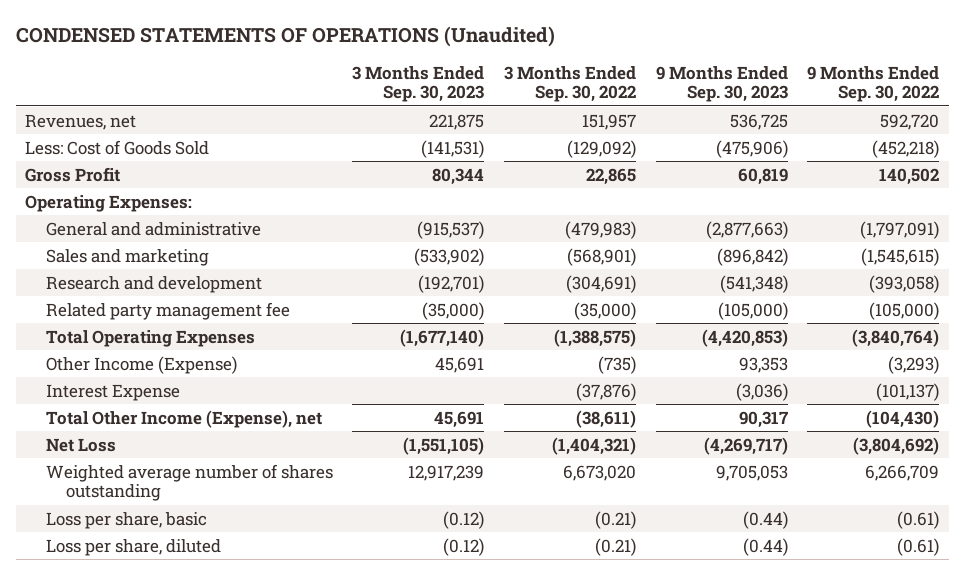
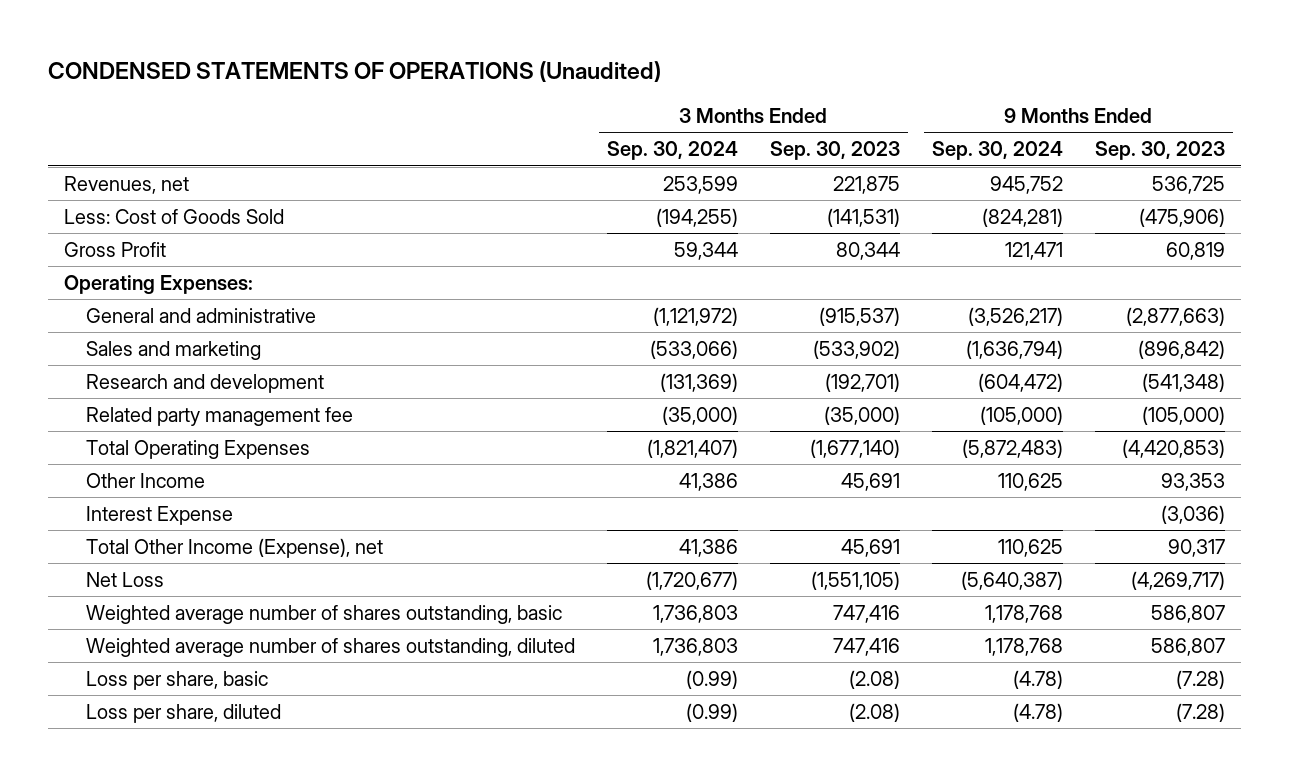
[503,65,636,103] 3 Months Ended Sep. 30, 2022 -> none
[807,65,940,103] 9 Months Ended Sep. 30, 2022 -> none
none -> [606,141,738,161] Sep. 30, 2024
none -> [931,141,1063,161] Sep. 30, 2024
[45,355,237,374] Other Income (Expense) -> [85,472,205,488] Other Income
[45,463,333,502] Weighted average number of shares outstanding -> [85,604,562,624] Weighted average number of shares outstanding, basic
[408,464,485,481] 12,917,239 -> [832,604,900,623] 747,416
[715,464,788,481] 9,705,053 -> [1150,604,1225,623] 586,807
none -> [85,637,575,657] Weighted average number of shares outstanding, diluted
[443,510,485,529] (0.12) -> [848,669,900,689] (2.08)
[742,510,788,529] (0.44) -> [1175,669,1225,689] (7.28)
[443,537,485,556] (0.12) -> [848,702,900,722] (2.08)
[742,537,788,556] (0.44) -> [1175,702,1225,722] (7.28)

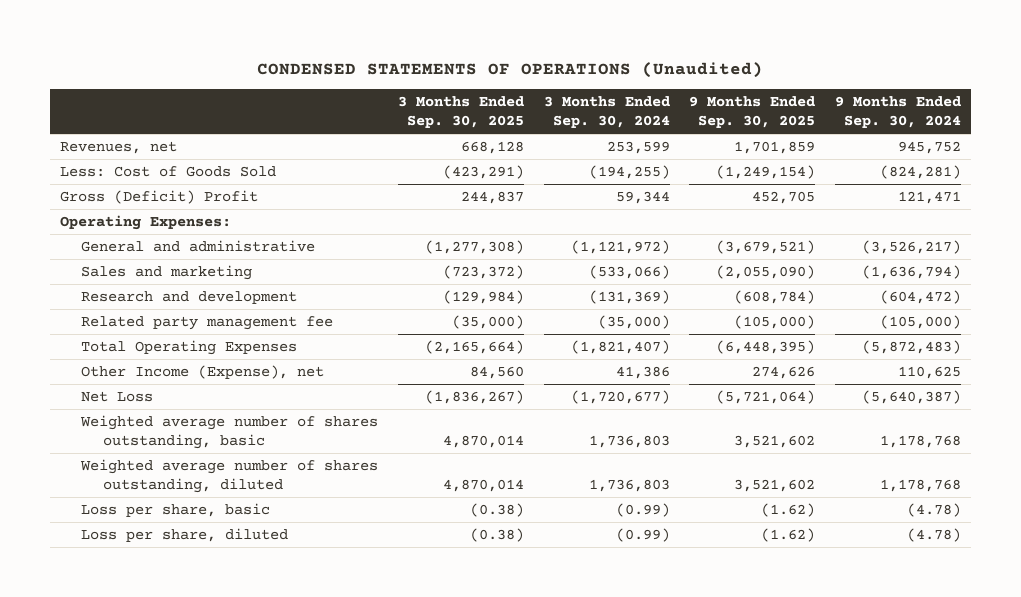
[769,141,900,161] Sep. 30, 2023 -> none
[1094,141,1225,161] Sep. 30, 2023 -> none
none -> [397,96,524,129] 3 Months Ended Sep. 30, 2025
none -> [689,96,816,129] 9 Months Ended Sep. 30, 2025
[64,241,167,257] Gross Profit -> [59,189,258,204] Gross (Deficit) Profit
[85,472,205,488] Other Income -> none
[85,505,233,525] Interest Expense -> none
[85,537,383,558] Total Other Income (Expense), net -> [81,364,325,379] Other Income (Expense), net

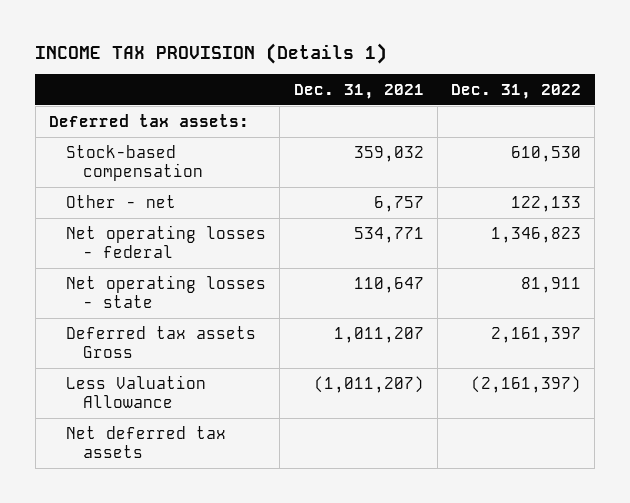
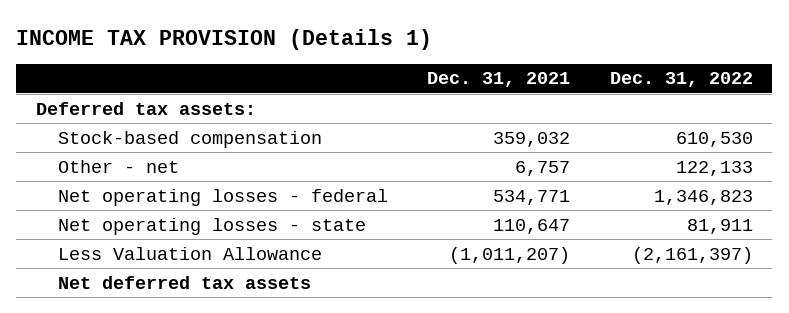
[65,325,256,358] Deferred tax assets Gross -> none

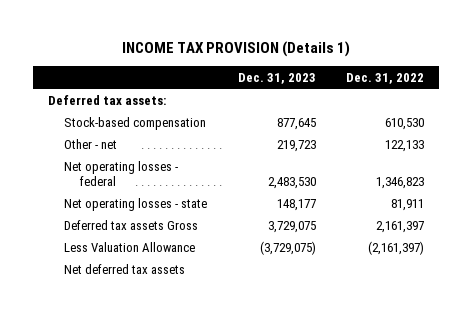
[427,72,571,88] Dec. 31, 2021 -> none
none -> [237,72,316,84] Dec. 31, 2023
none -> [64,219,199,230] Deferred tax assets Gross

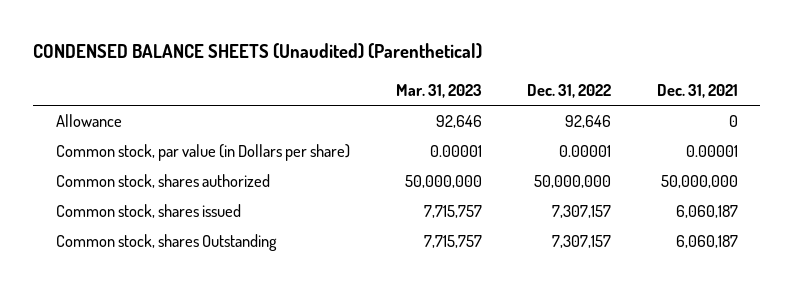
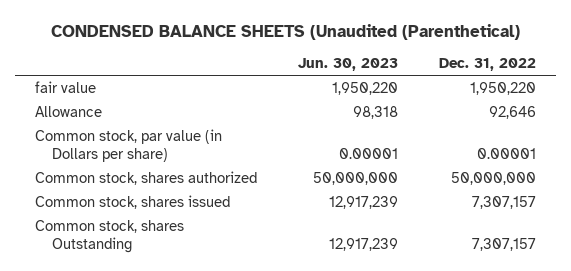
[33,43,483,60] CONDENSED BALANCE SHEETS (Unaudited) (Parenthetical) -> [50,24,520,41] CONDENSED BALANCE SHEETS (Unaudited (Parenthetical)
[395,83,482,98] Mar. 31, 2023 -> none
[656,83,738,98] Dec. 31, 2021 -> none
none -> [298,58,399,72] Jun. 30, 2023
none -> [35,80,97,93] fair value

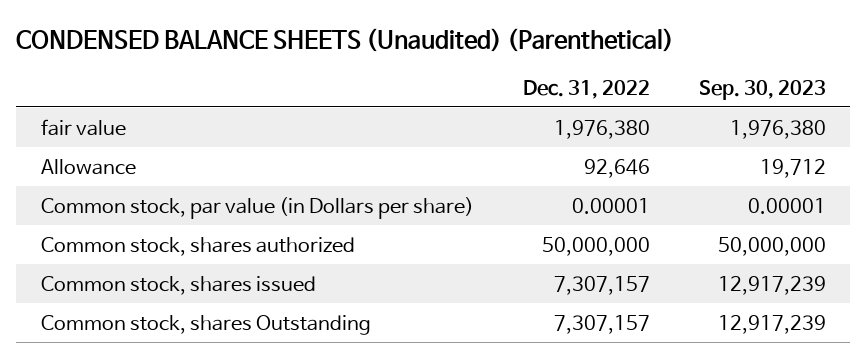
[50,24,520,41] CONDENSED BALANCE SHEETS (Unaudited (Parenthetical) -> [16,27,675,52] CONDENSED BALANCE SHEETS (Unaudited) (Parenthetical)
[298,58,399,72] Jun. 30, 2023 -> none
none -> [698,79,826,100] Sep. 30, 2023
[469,81,536,95] 1,950,220 -> [553,119,650,139] 1,976,380

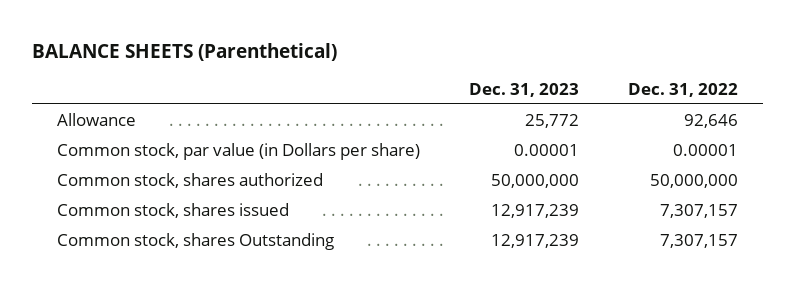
[16,27,675,52] CONDENSED BALANCE SHEETS (Unaudited) (Parenthetical) -> [32,42,338,61] BALANCE SHEETS (Parenthetical)
[698,79,826,100] Sep. 30, 2023 -> none
none -> [469,82,580,97] Dec. 31, 2023
[40,118,126,136] fair value -> none

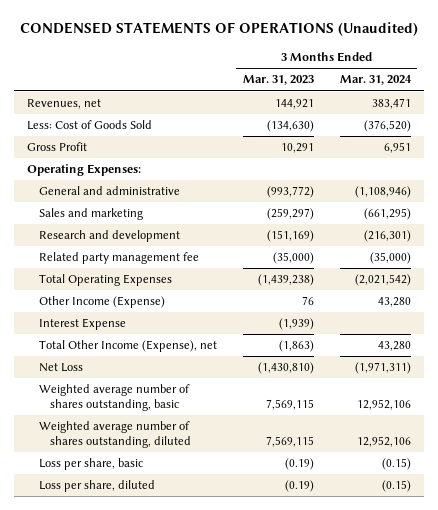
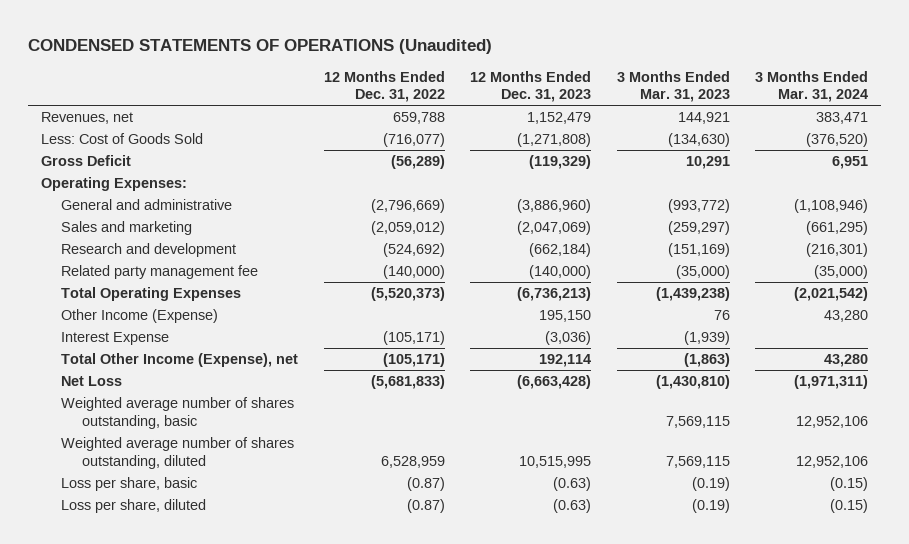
none -> [323,70,445,103] 12 Months Ended Dec. 31, 2022
none -> [470,70,592,103] 12 Months Ended Dec. 31, 2023
[26,142,87,152] Gross Profit -> [40,155,131,167] Gross Deficit

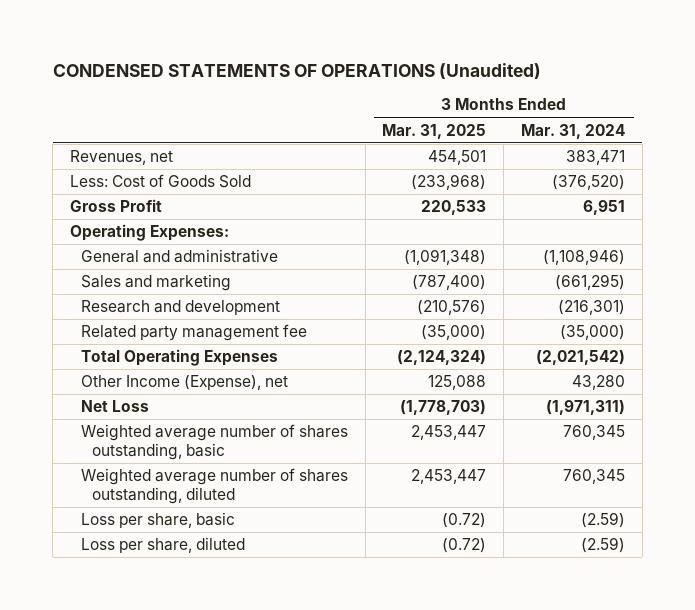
[323,70,445,103] 12 Months Ended Dec. 31, 2022 -> none
[470,70,592,103] 12 Months Ended Dec. 31, 2023 -> none
[616,70,730,103] 3 Months Ended Mar. 31, 2023 -> none
none -> [382,123,487,139] Mar. 31, 2025
[40,155,131,167] Gross Deficit -> [70,199,163,213] Gross Profit
[61,309,219,324] Other Income (Expense) -> none
[61,332,170,346] Interest Expense -> none
[61,353,299,368] Total Other Income (Expense), net -> [80,375,288,391] Other Income (Expense), net
[796,415,869,428] 12,952,106 -> [562,425,625,441] 760,345
[796,455,869,468] 12,952,106 -> [562,469,625,485] 760,345
[830,477,869,492] (0.15) -> [580,512,625,529] (2.59)
[830,499,869,514] (0.15) -> [580,537,625,554] (2.59)

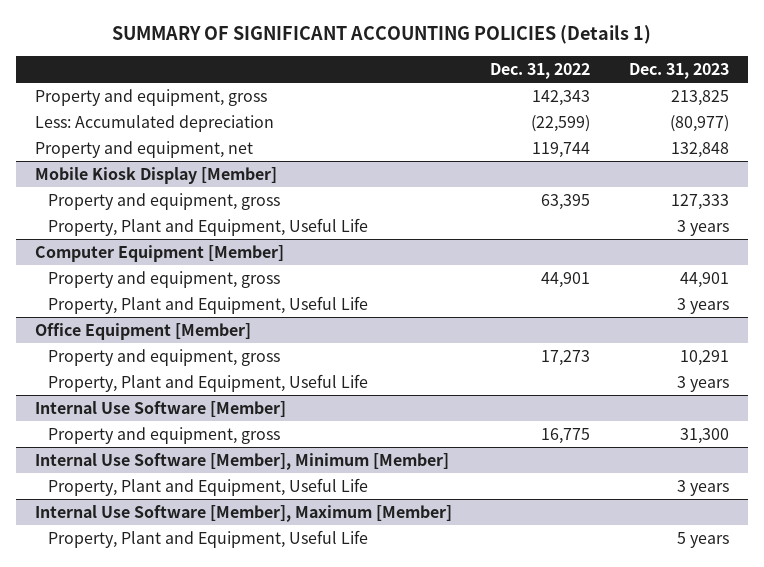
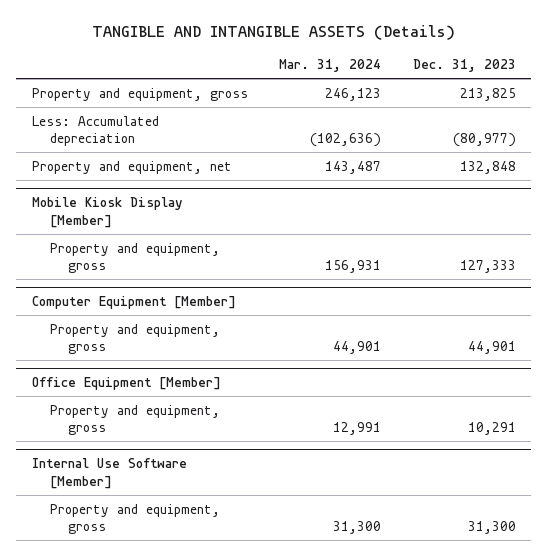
[111,25,651,45] SUMMARY OF SIGNIFICANT ACCOUNTING POLICIES (Details 1) -> [91,25,455,41] TANGIBLE AND INTANGIBLE ASSETS (Details)
[490,62,591,79] Dec. 31, 2022 -> none
none -> [279,59,382,73] Mar. 31, 2024
[48,217,369,236] Property, Plant and Equipment, Useful Life -> none
[48,295,369,314] Property, Plant and Equipment, Useful Life -> none
[48,373,369,392] Property, Plant and Equipment, Useful Life -> none
[34,452,449,470] Internal Use Software [Member], Minimum [Member] -> none
[48,477,369,496] Property, Plant and Equipment, Useful Life -> none
[34,504,452,522] Internal Use Software [Member], Maximum [Member] -> none
[48,529,369,548] Property, Plant and Equipment, Useful Life -> none

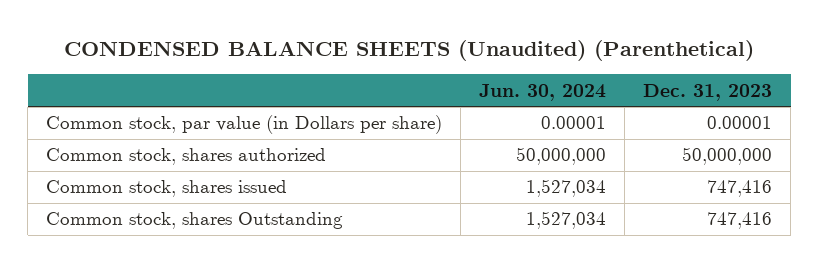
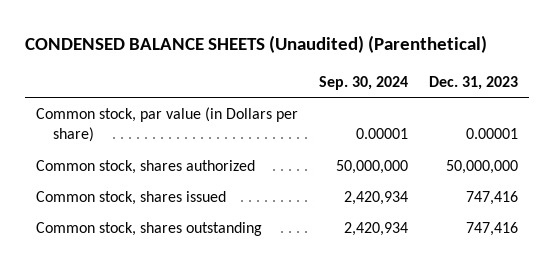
[479,83,607,101] Jun. 30, 2024 -> none
none -> [319,75,409,90] Sep. 30, 2024
[46,212,344,230] Common stock, shares Outstanding -> [35,221,262,236] Common stock, shares outstanding

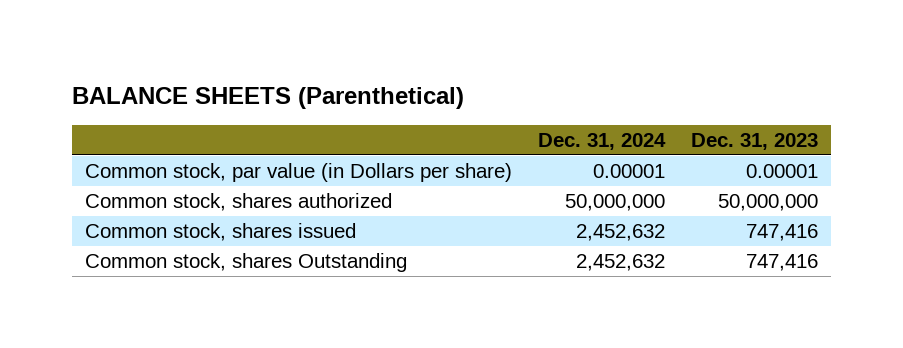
[24,34,487,53] CONDENSED BALANCE SHEETS (Unaudited) (Parenthetical) -> [71,87,464,110] BALANCE SHEETS (Parenthetical)
[319,75,409,90] Sep. 30, 2024 -> none
none -> [537,132,666,150] Dec. 31, 2024
[35,221,262,236] Common stock, shares outstanding -> [84,253,407,273] Common stock, shares Outstanding

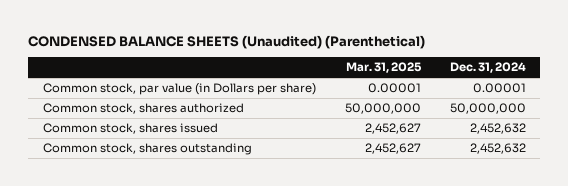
[71,87,464,110] BALANCE SHEETS (Parenthetical) -> [28,34,426,49] CONDENSED BALANCE SHEETS (Unaudited) (Parenthetical)
[690,132,818,150] Dec. 31, 2023 -> none
none -> [345,62,422,74] Mar. 31, 2025
[84,253,407,273] Common stock, shares Outstanding -> [42,143,252,156] Common stock, shares outstanding

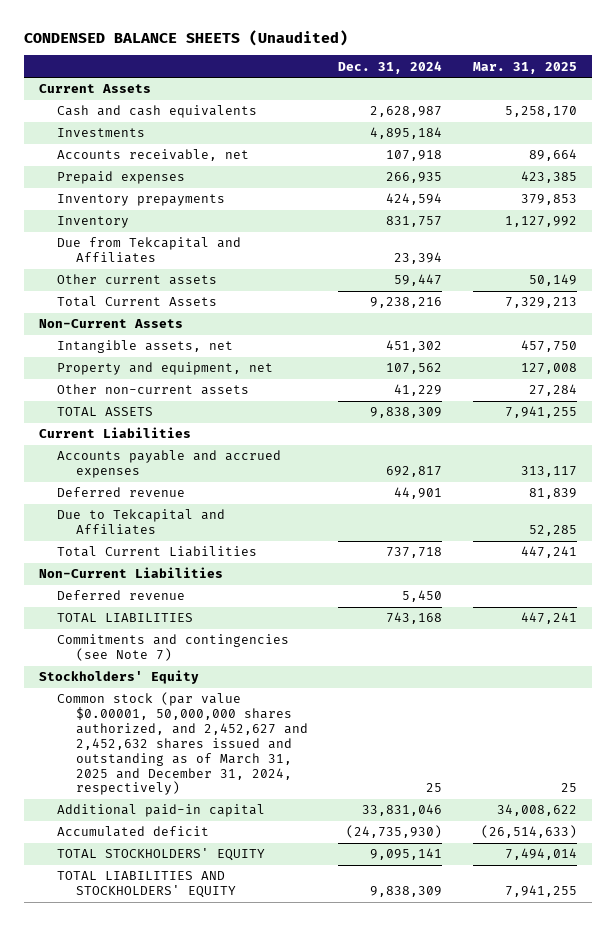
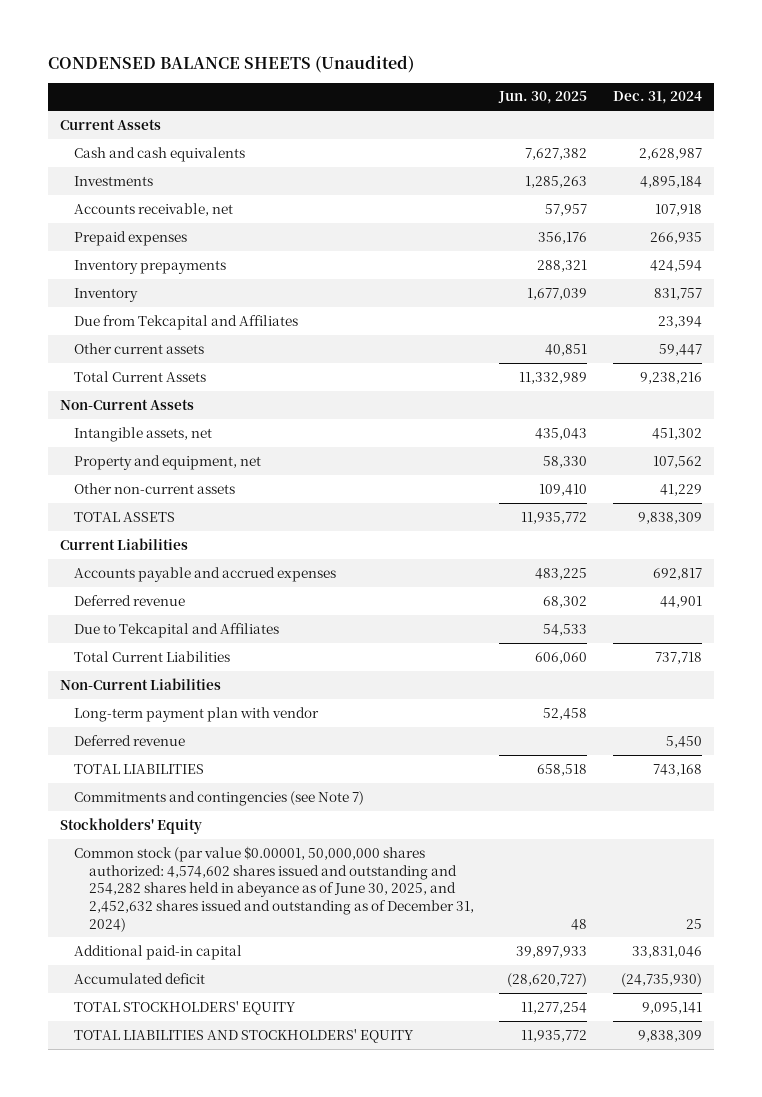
[472,61,577,74] Mar. 31, 2025 -> none
none -> [498,91,588,105] Jun. 30, 2025
none -> [74,706,320,722] Long-term payment plan with vendor
[57,692,308,796] Common stock (par value $0.00001, 50,000,000 shares authorized, and 2,452,627 and 2,452,632 shares issued and outstanding as of March 31, 2025 and December 31, 2024, respectively) -> [74,845,474,932] Common stock (par value $0.00001, 50,000,000 shares authorized: 4,574,602 shares issued and outstanding and 254,282 shares held in abeyance as of June 30, 2025, and 2,452,632 shares issued and outstanding as of December 31, 2024)

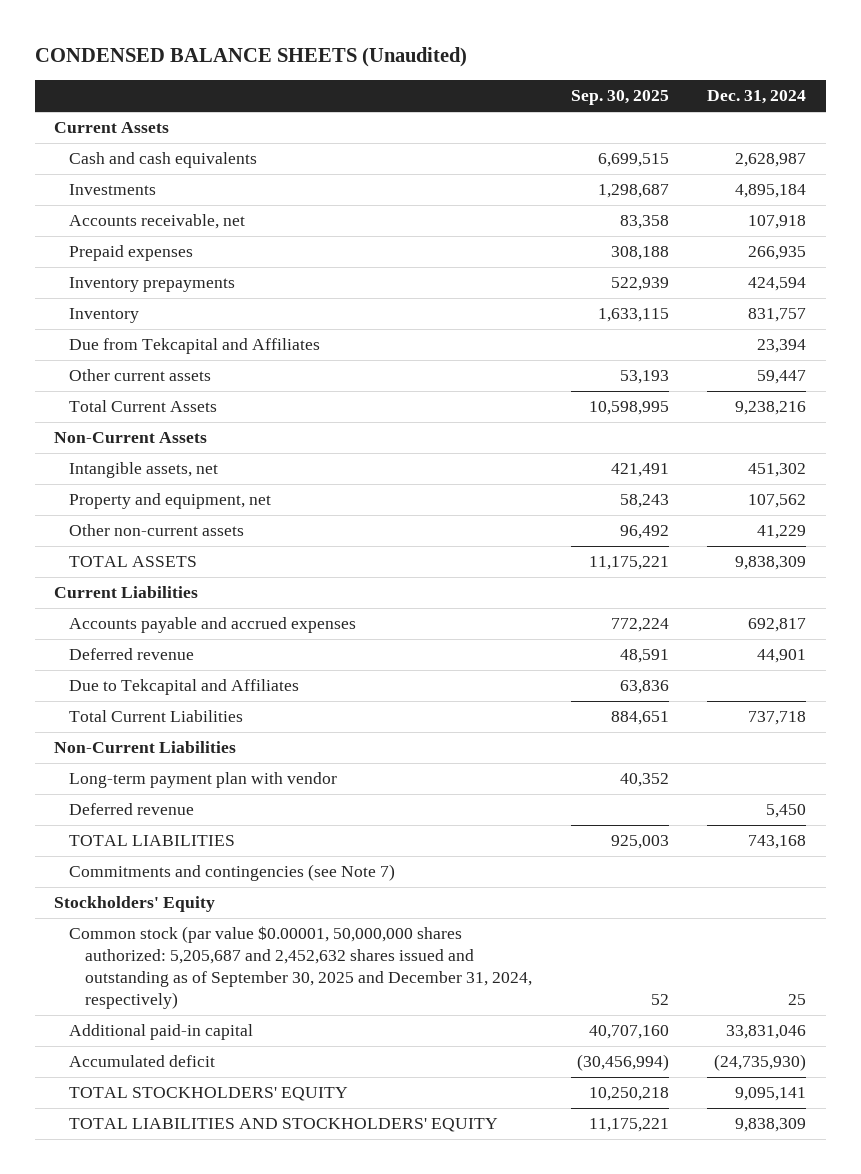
[498,91,588,105] Jun. 30, 2025 -> none
none -> [570,90,669,106] Sep. 30, 2025
[74,845,474,932] Common stock (par value $0.00001, 50,000,000 shares authorized: 4,574,602 shares issued and outstanding and 254,282 shares held in abeyance as of June 30, 2025, and 2,452,632 shares issued and outstanding as of December 31, 2024) -> [69,926,532,1010] Common stock (par value $0.00001, 50,000,000 shares authorized: 5,205,687 and 2,452,632 shares issued and outstanding as of September 30, 2025 and December 31, 2024, respectively)

